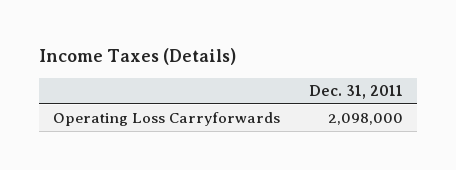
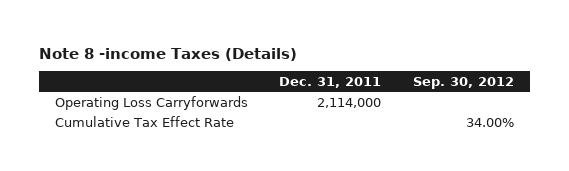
[38,48,236,66] Income Taxes (Details) -> [39,47,298,61] Note 8 -income Taxes (Details)
none -> [412,76,514,89] Sep. 30, 2012
[327,113,403,126] 2,098,000 -> [317,97,382,108] 2,114,000
none -> [55,115,235,127] Cumulative Tax Effect Rate

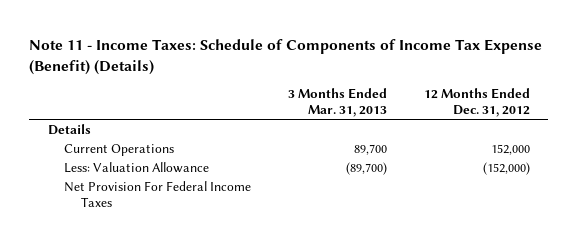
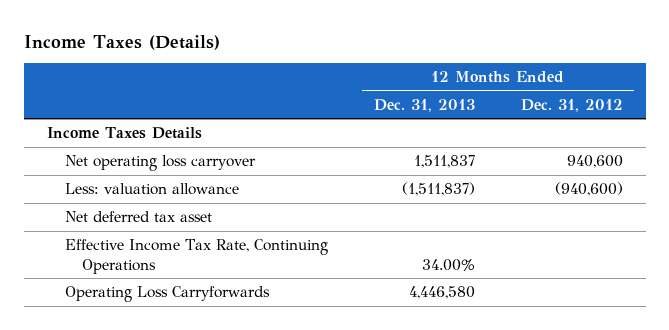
[29,39,543,76] Note 11 - Income Taxes: Schedule of Components of Income Tax Expense (Benefit) (Details) -> [23,34,220,50] Income Taxes (Details)
[287,88,387,118] 3 Months Ended Mar. 31, 2013 -> none
none -> [373,98,475,112] Dec. 31, 2013
[47,123,91,135] Details -> none
[64,143,175,156] Current Operations -> none
none -> [46,127,202,140] Income Taxes Details
none -> [64,155,256,172] Net operating loss carryover
[64,161,210,173] Less: Valuation Allowance -> [64,183,239,196] Less: valuation allowance
[482,161,530,175] (152,000) -> [554,182,623,197] (940,600)
[64,180,252,207] Net Provision For Federal Income Taxes -> [64,211,212,223] Net deferred tax asset
none -> [64,239,328,274] Effective Income Tax Rate, Continuing Operations
none -> [64,286,270,303] Operating Loss Carryforwards

